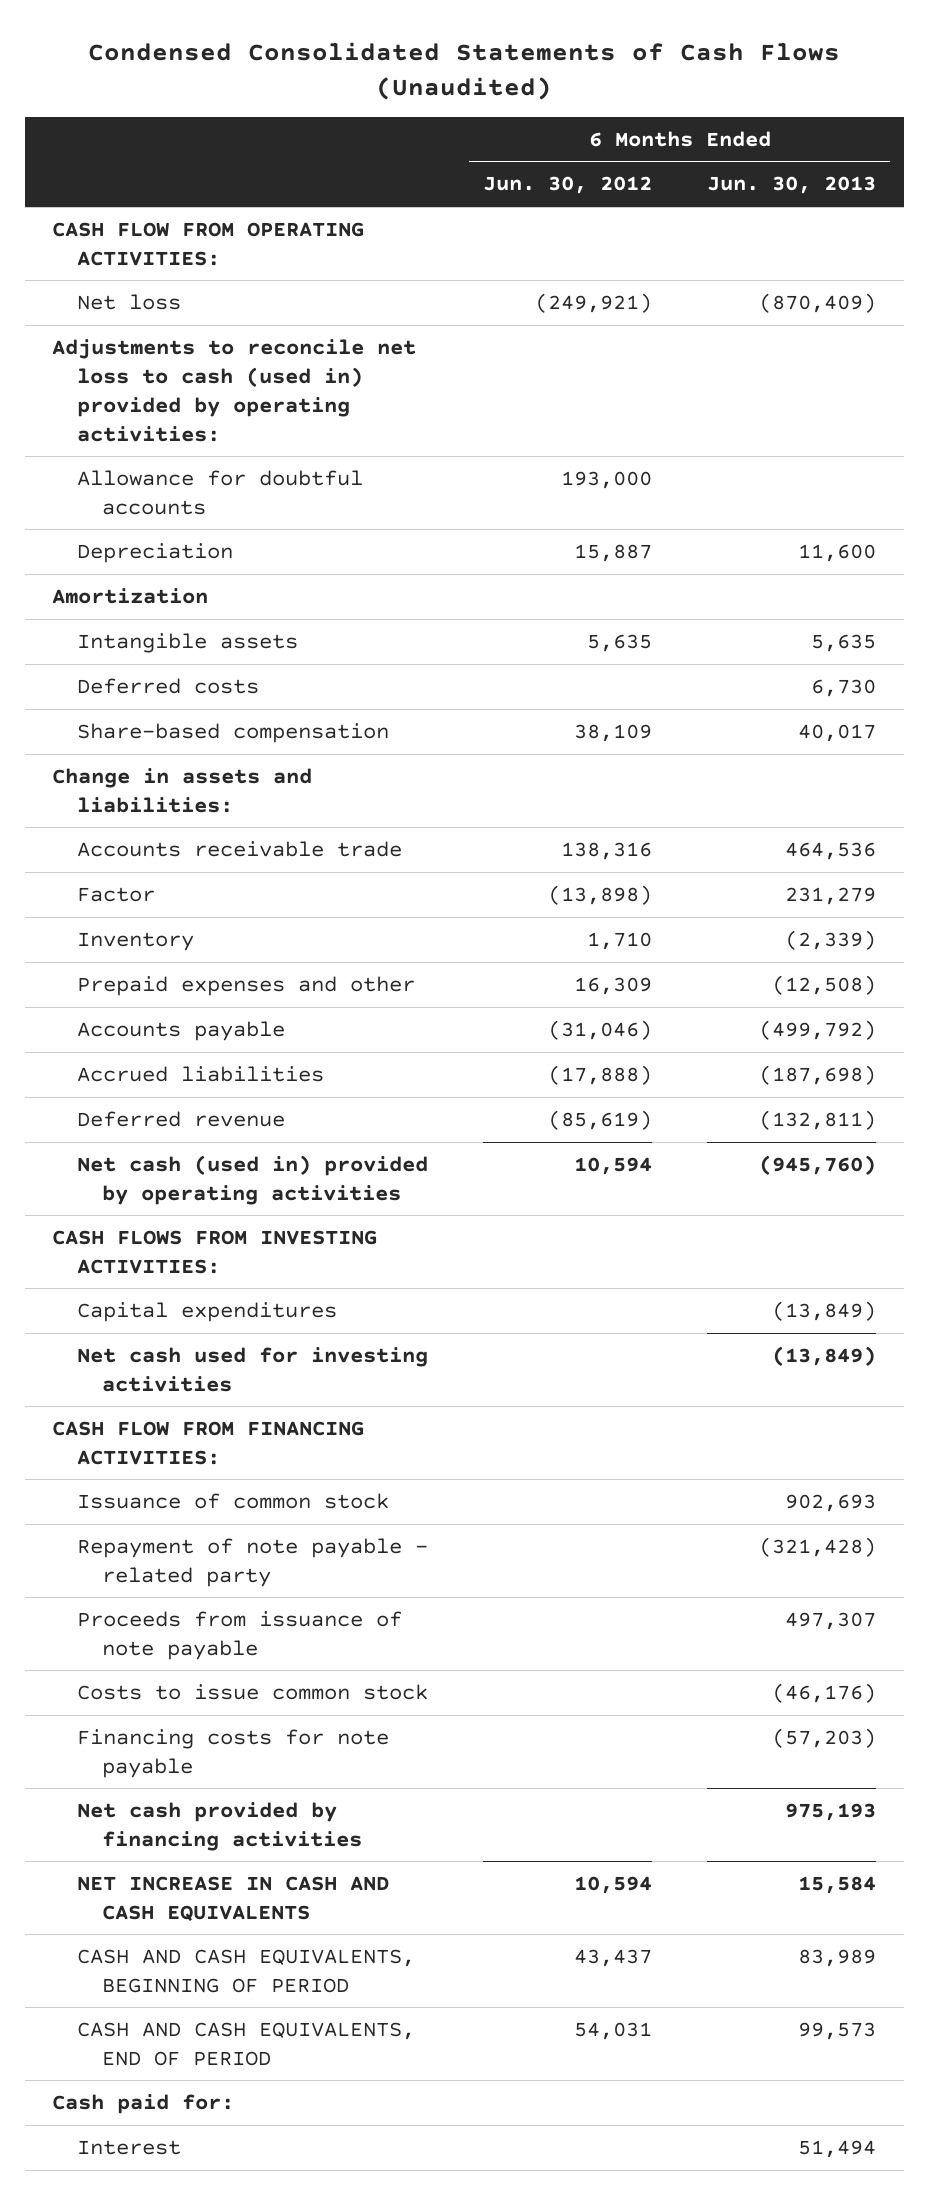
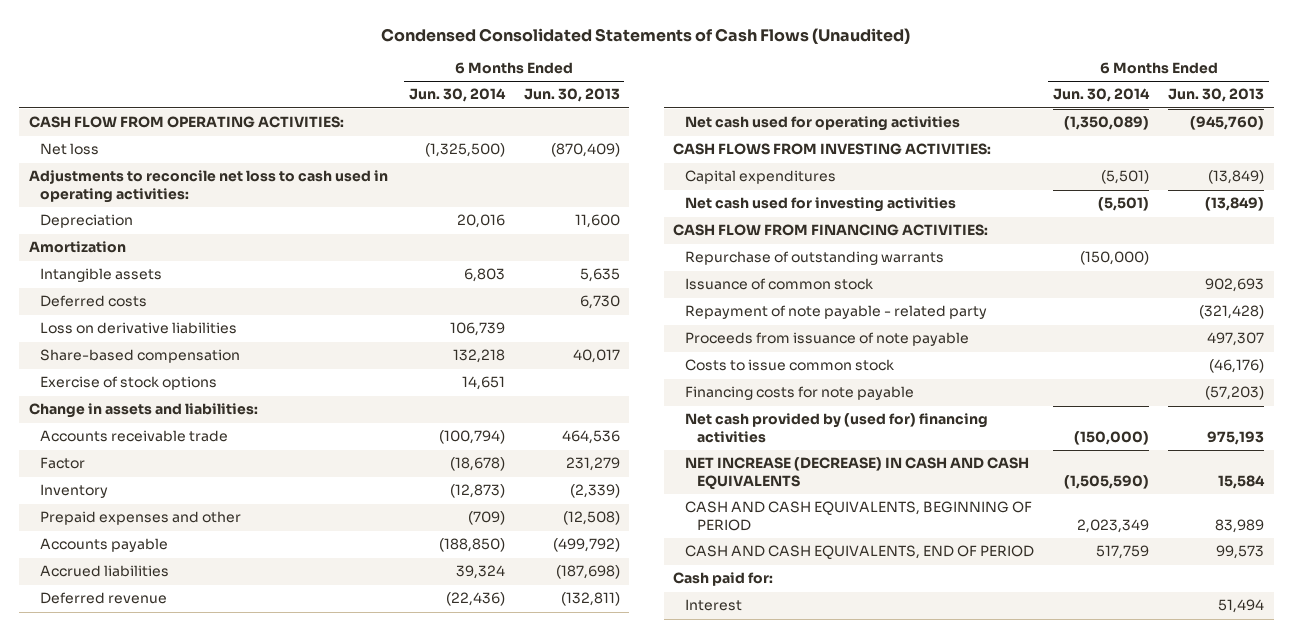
[483,176,653,195] Jun. 30, 2012 -> none
none -> [408,88,506,103] Jun. 30, 2014
[76,469,363,515] Allowance for doubtful accounts -> none
[52,338,417,442] Adjustments to reconcile net loss to cash (used in) provided by operating activities: -> [28,170,388,204] Adjustments to reconcile net loss to cash used in operating activities:
none -> [40,322,238,335] Loss on derivative liabilities
none -> [40,376,218,391] Exercise of stock options
[76,1154,428,1205] Net cash (used in) provided by operating activities -> [685,116,961,132] Net cash used for operating activities
none -> [685,251,945,266] Repurchase of outstanding warrants
[76,1801,362,1851] Net cash provided by financing activities -> [685,413,989,444] Net cash provided by (used for) financing activities
[76,1875,389,1921] NET INCREASE IN CASH AND CASH EQUIVALENTS -> [685,457,1030,491] NET INCREASE (DECREASE) IN CASH AND CASH EQUIVALENTS

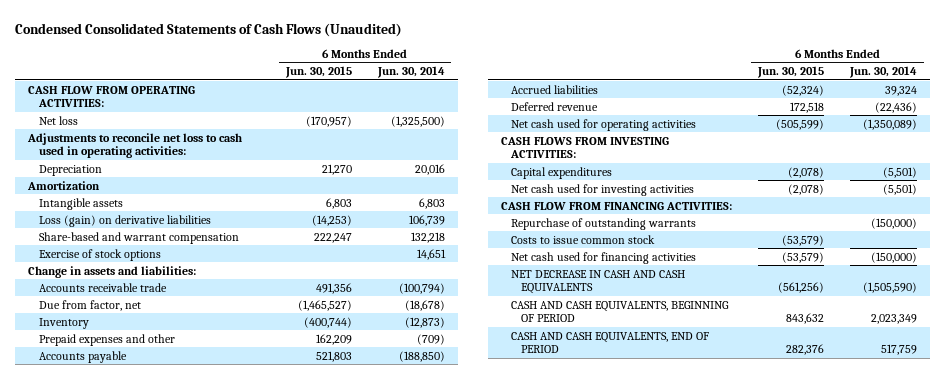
[523,88,620,103] Jun. 30, 2013 -> none
none -> [284,66,352,79] Jun. 30, 2015
[40,295,148,308] Deferred costs -> none
[40,322,238,335] Loss on derivative liabilities -> [38,214,211,227] Loss (gain) on derivative liabilities
[40,349,241,364] Share-based compensation -> [38,231,239,244] Share-based and warrant compensation
[40,457,86,470] Factor -> [38,299,141,311] Due from factor, net
[685,278,874,291] Issuance of common stock -> none
[685,305,988,320] Repayment of note payable - related party -> none
[685,332,970,347] Proceeds from issuance of note payable -> none
[685,386,915,401] Financing costs for note payable -> none
[685,413,989,444] Net cash provided by (used for) financing activities -> [511,251,697,264] Net cash used for financing activities
[685,457,1030,491] NET INCREASE (DECREASE) IN CASH AND CASH EQUIVALENTS -> [511,269,686,295] NET DECREASE IN CASH AND CASH EQUIVALENTS
[673,572,774,587] Cash paid for: -> none
[685,599,743,612] Interest -> none

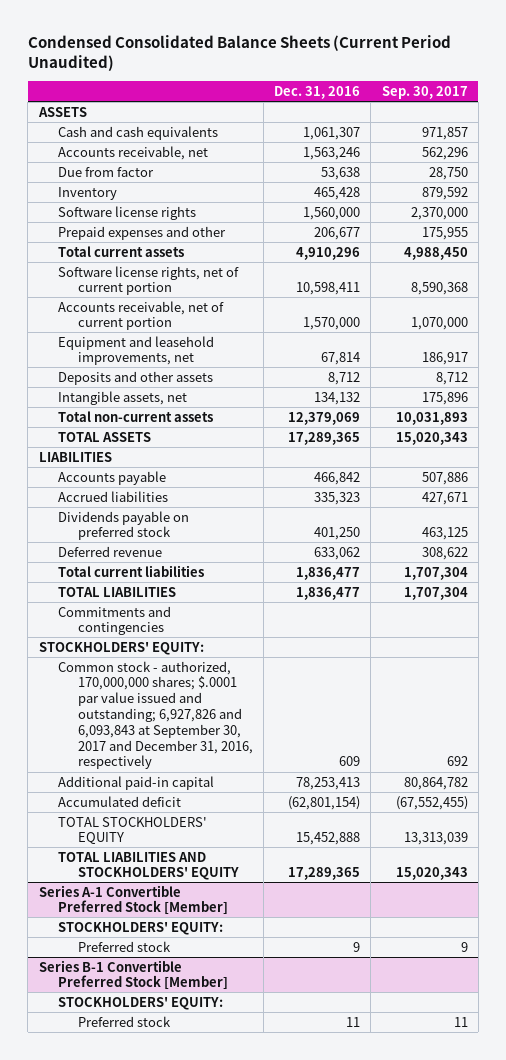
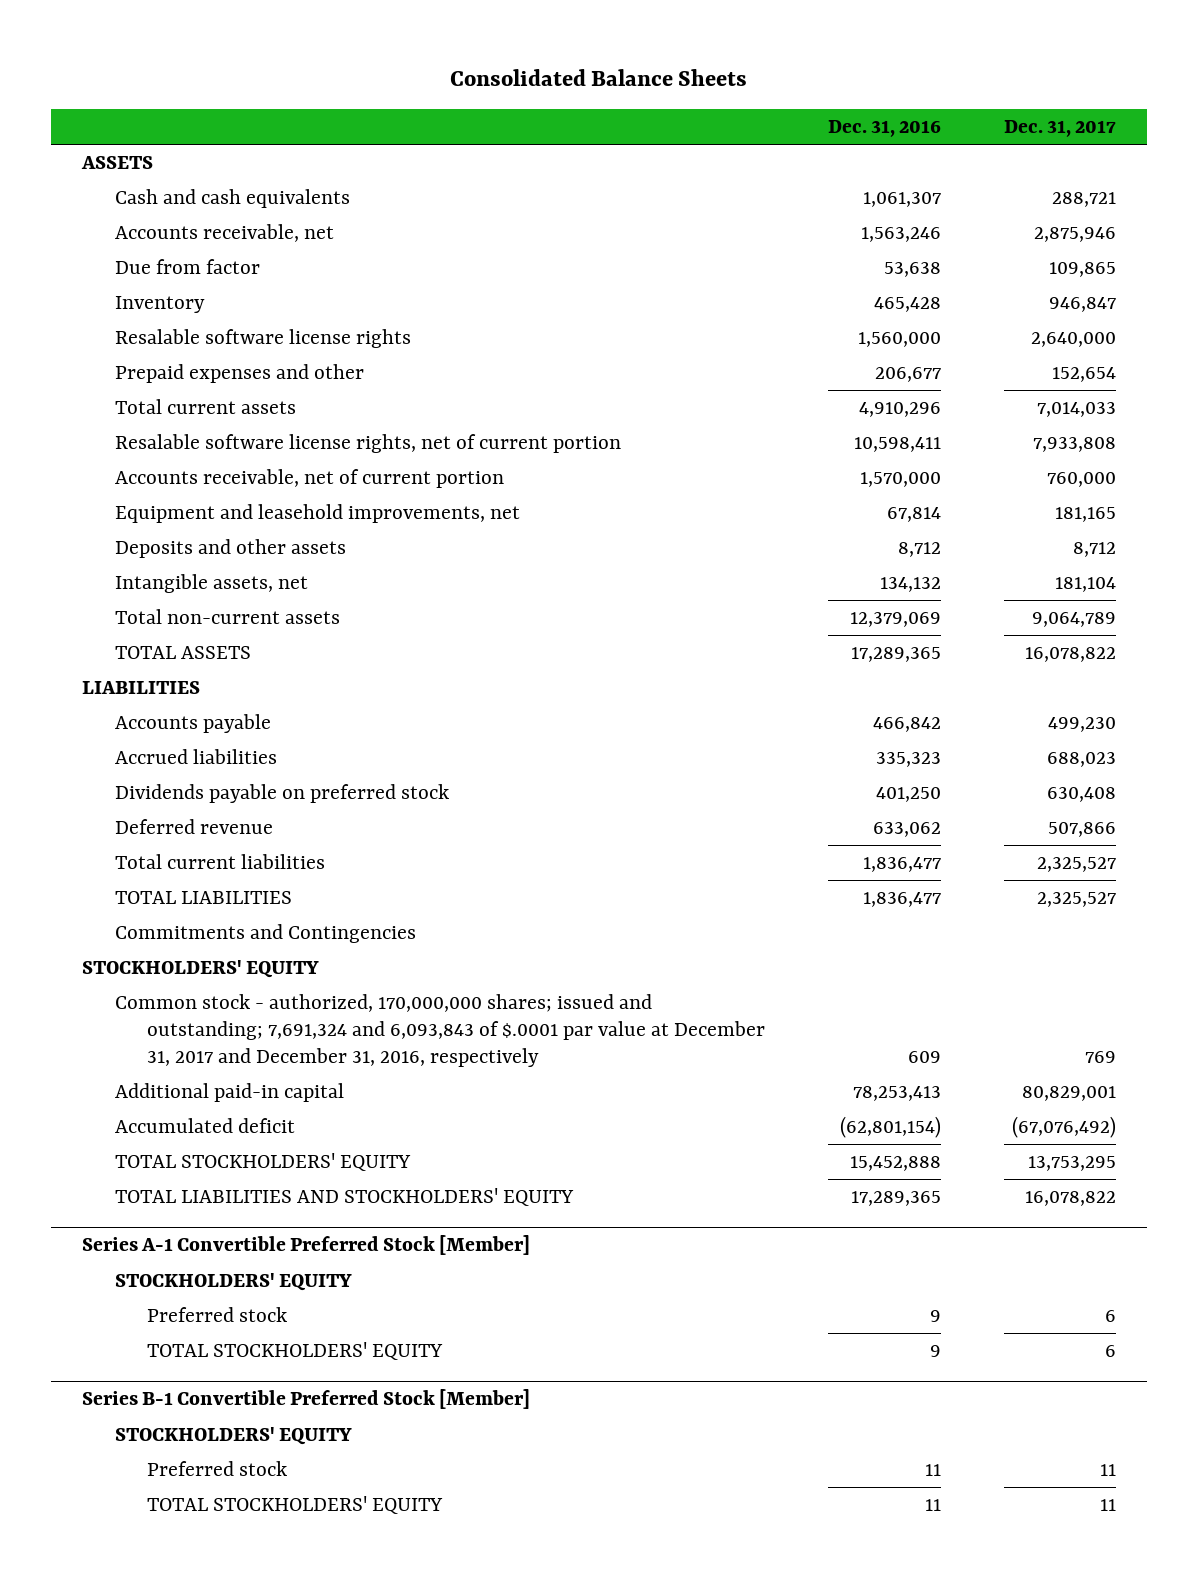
[27,35,451,72] Condensed Consolidated Balance Sheets (Current Period Unaudited) -> [450,69,748,87] Consolidated Balance Sheets
[381,85,468,99] Sep. 30, 2017 -> none
none -> [1003,119,1116,137] Dec. 31, 2017
[58,205,197,220] Software license rights -> [114,329,411,349] Resalable software license rights
[58,265,240,296] Software license rights, net of current portion -> [114,434,621,454] Resalable software license rights, net of current portion
[58,605,172,636] Commitments and contingencies -> [114,924,416,944] Commitments and Contingencies
[38,641,204,655] STOCKHOLDERS' EQUITY: -> [82,960,320,979] STOCKHOLDERS' EQUITY
[58,660,253,770] Common stock - authorized, 170,000,000 shares; $.0001 par value issued and outstanding; 6,927,826 and 6,093,843 at September 30, 2017 and December 31, 2016, respectively -> [114,994,766,1067] Common stock - authorized, 170,000,000 shares; issued and outstanding; 7,691,324 and 6,093,843 of $.0001 par value at December 31, 2017 and December 31, 2016, respectively
[58,921,224,935] STOCKHOLDERS' EQUITY: -> [114,1273,352,1292] STOCKHOLDERS' EQUITY
none -> [147,1342,444,1361] TOTAL STOCKHOLDERS' EQUITY
[58,996,224,1010] STOCKHOLDERS' EQUITY: -> [114,1427,352,1446] STOCKHOLDERS' EQUITY
none -> [147,1496,444,1515] TOTAL STOCKHOLDERS' EQUITY

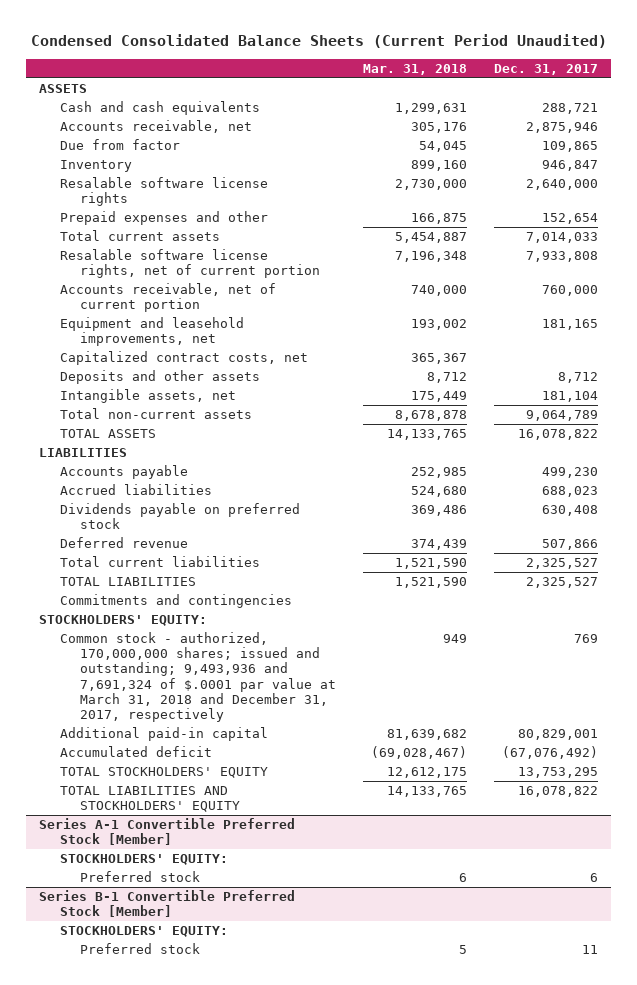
[450,69,748,87] Consolidated Balance Sheets -> [30,34,607,49] Condensed Consolidated Balance Sheets (Current Period Unaudited)
[827,119,941,137] Dec. 31, 2016 -> none
none -> [363,64,468,76] Mar. 31, 2018
none -> [59,351,308,366] Capitalized contract costs, net
[114,924,416,944] Commitments and Contingencies -> [59,594,292,609] Commitments and contingencies
[82,960,320,979] STOCKHOLDERS' EQUITY -> [39,615,208,627] STOCKHOLDERS' EQUITY:
[114,994,766,1067] Common stock - authorized, 170,000,000 shares; issued and outstanding; 7,691,324 and 6,093,843 of $.0001 par value at December 31, 2017 and December 31, 2016, respectively -> [59,632,337,723] Common stock - authorized, 170,000,000 shares; issued and outstanding; 9,493,936 and 7,691,324 of $.0001 par value at March 31, 2018 and December 31, 2017, respectively
[114,1273,352,1292] STOCKHOLDERS' EQUITY -> [59,854,228,866] STOCKHOLDERS' EQUITY:
[147,1342,444,1361] TOTAL STOCKHOLDERS' EQUITY -> none
[114,1427,352,1446] STOCKHOLDERS' EQUITY -> [59,926,228,938] STOCKHOLDERS' EQUITY:
[147,1496,444,1515] TOTAL STOCKHOLDERS' EQUITY -> none

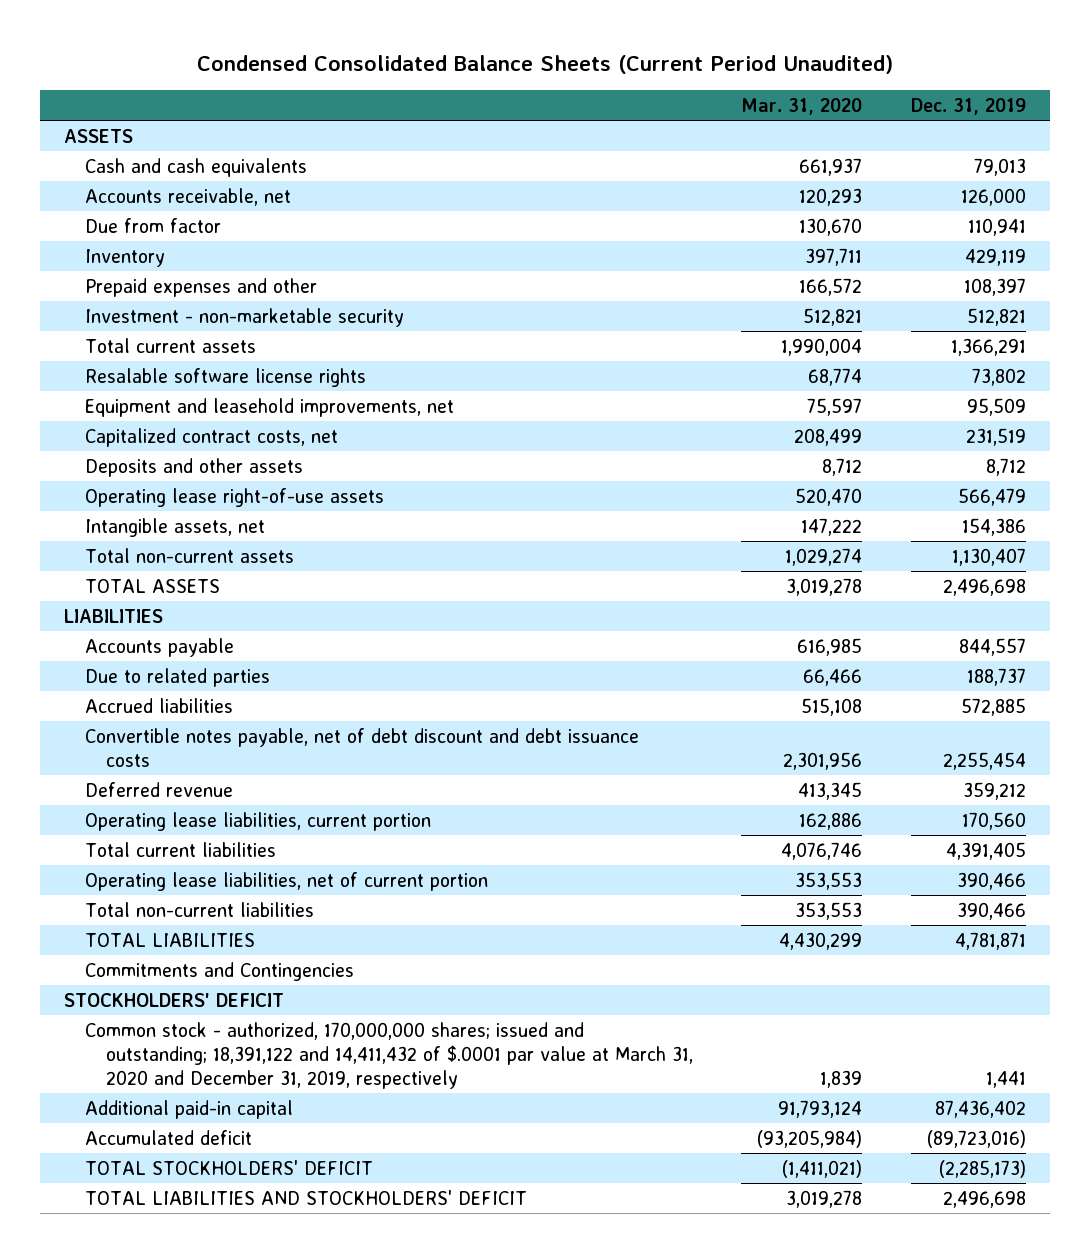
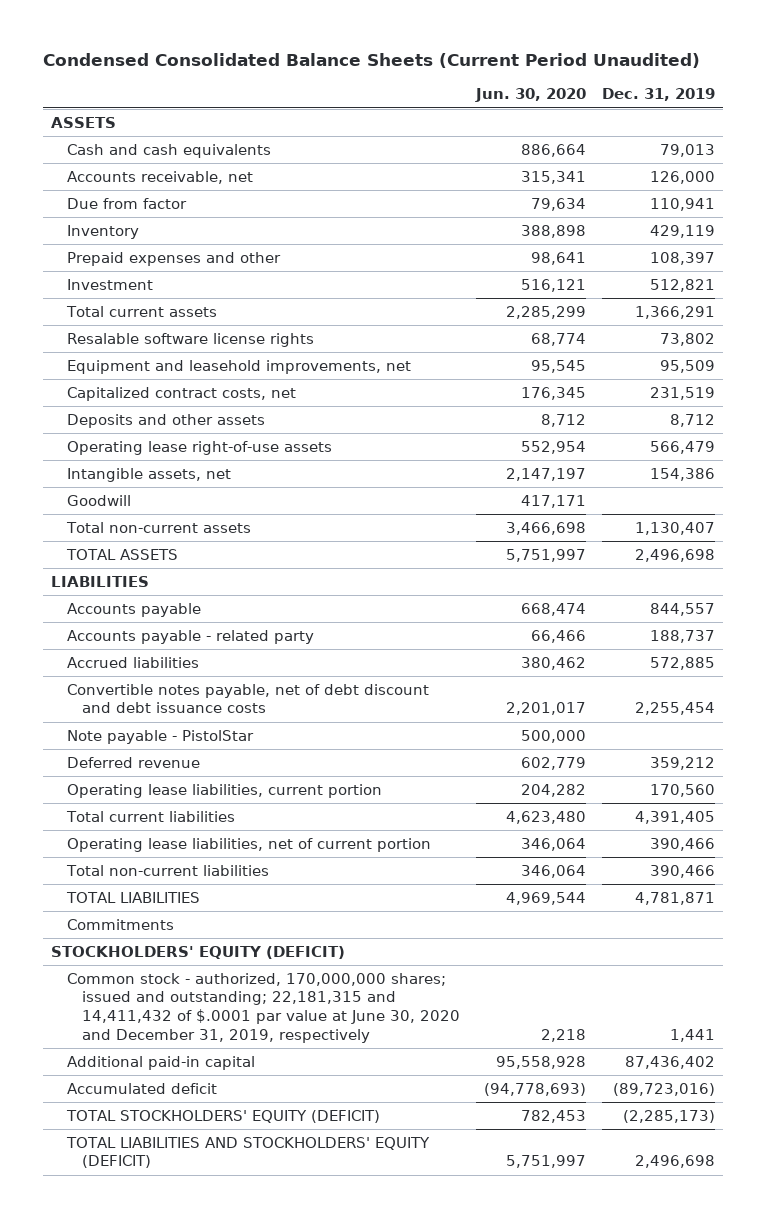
[741,98,863,116] Mar. 31, 2020 -> none
none -> [474,88,586,103] Jun. 30, 2020
[85,307,405,327] Investment - non-marketable security -> [66,278,153,290] Investment
none -> [66,494,131,506] Goodwill
[85,667,271,687] Due to related parties -> [66,629,314,644] Accounts payable - related party
none -> [66,729,254,744] Note payable - PistolStar
[85,961,355,981] Commitments and Contingencies -> [66,918,174,930] Commitments
[64,992,285,1007] STOCKHOLDERS' DEFICIT -> [51,945,346,959] STOCKHOLDERS' EQUITY (DEFICIT)
[85,1021,694,1090] Common stock - authorized, 170,000,000 shares; issued and outstanding; 18,391,122 and 14,411,432 of $.0001 par value at March 31, 2020 and December 31, 2019, respectively -> [66,972,461,1043] Common stock - authorized, 170,000,000 shares; issued and outstanding; 22,181,315 and 14,411,432 of $.0001 par value at June 30, 2020 and December 31, 2019, respectively
[85,1159,374,1175] TOTAL STOCKHOLDERS' DEFICIT -> [65,1109,380,1123] TOTAL STOCKHOLDERS' EQUITY (DEFICIT)
[85,1189,528,1205] TOTAL LIABILITIES AND STOCKHOLDERS' DEFICIT -> [65,1136,430,1169] TOTAL LIABILITIES AND STOCKHOLDERS' EQUITY (DEFICIT)

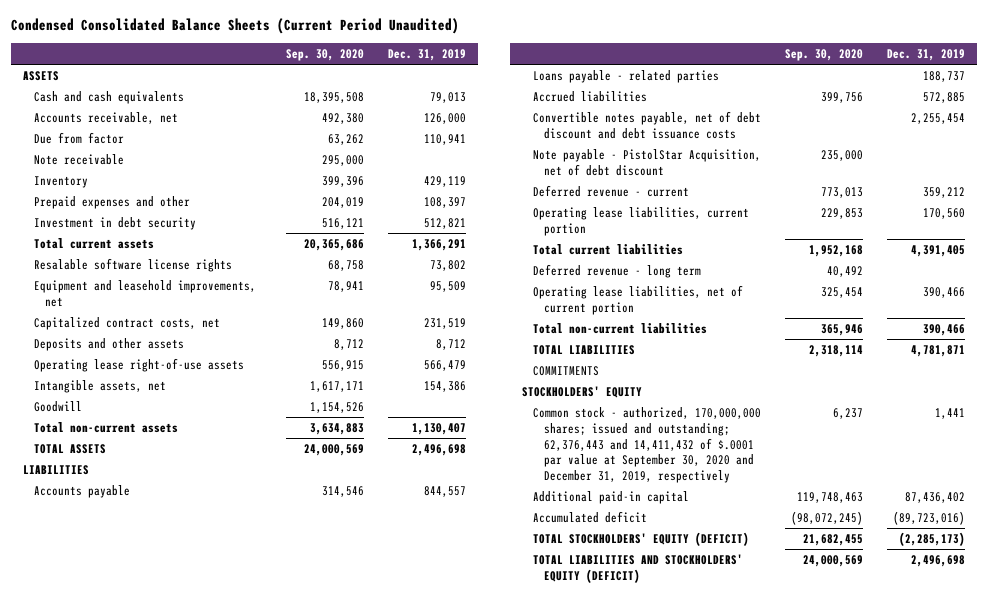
[474,88,586,103] Jun. 30, 2020 -> none
none -> [286,49,365,62] Sep. 30, 2020
none -> [33,154,124,166] Note receivable
[66,278,153,290] Investment -> [33,217,196,231] Investment in debt security
[66,629,314,644] Accounts payable - related party -> [533,70,720,84] Loans payable - related parties
[66,729,254,744] Note payable - PistolStar -> [533,149,762,176] Note payable - PistolStar Acquisition, net of debt discount
[66,756,200,768] Deferred revenue -> [533,185,690,198] Deferred revenue - current
none -> [533,264,702,279] Deferred revenue - long term
[66,918,174,930] Commitments -> [533,366,600,377] COMMITMENTS
[51,945,346,959] STOCKHOLDERS' EQUITY (DEFICIT) -> [522,386,643,399] STOCKHOLDERS' EQUITY
[66,972,461,1043] Common stock - authorized, 170,000,000 shares; issued and outstanding; 22,181,315 and 14,411,432 of $.0001 par value at June 30, 2020 and December 31, 2019, respectively -> [533,407,762,484] Common stock - authorized, 170,000,000 shares; issued and outstanding; 62,376,443 and 14,411,432 of $.0001 par value at September 30, 2020 and December 31, 2019, respectively

